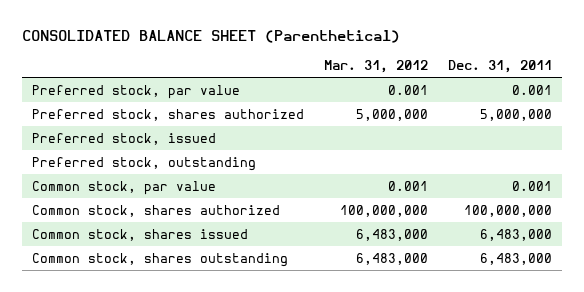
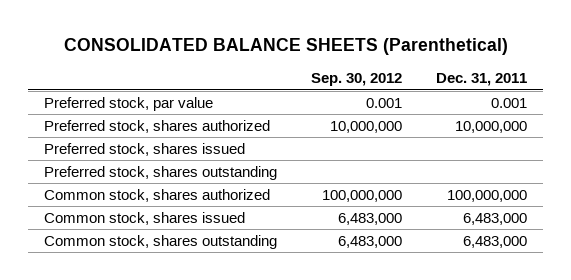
[22,30,401,44] CONSOLIDATED BALANCE SHEET (Parenthetical) -> [63,38,508,56] CONSOLIDATED BALANCE SHEETS (Parenthetical)
[323,60,428,74] Mar. 31, 2012 -> none
none -> [311,73,403,87] Sep. 30, 2012
[32,180,217,195] Common stock, par value -> none
[479,108,552,121] 5,000,000 -> [454,120,527,133] 10,000,000
[32,132,217,145] Preferred stock, issued -> [44,142,246,156] Preferred stock, shares issued
[32,156,257,171] Preferred stock, outstanding -> [44,165,278,180] Preferred stock, shares outstanding

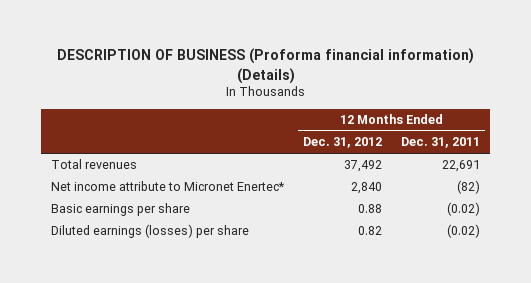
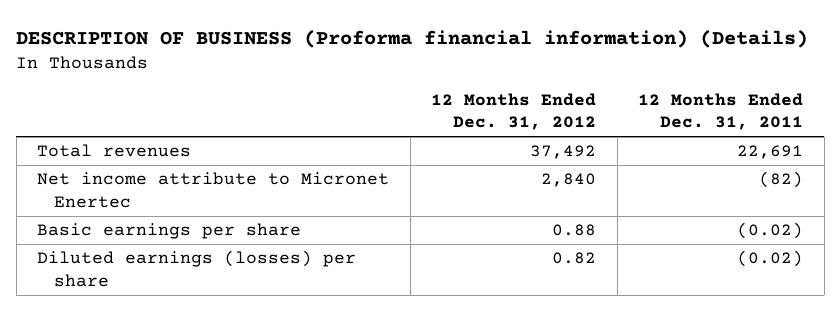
[50,181,285,192] Net income attribute to Micronet Enertec* -> [37,172,390,208] Net income attribute to Micronet Enertec

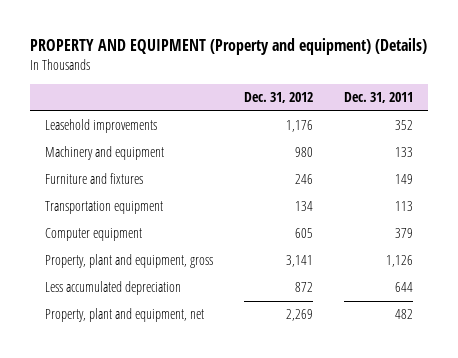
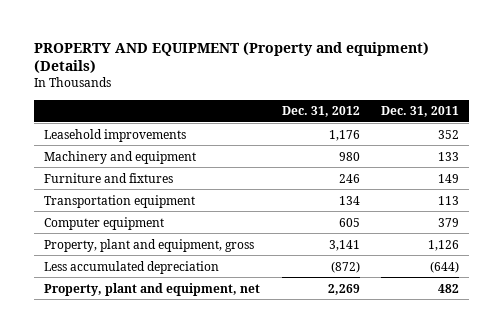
[295,282,314,293] 872 -> [330,260,360,273] (872)
[394,282,413,293] 644 -> [429,260,459,273] (644)

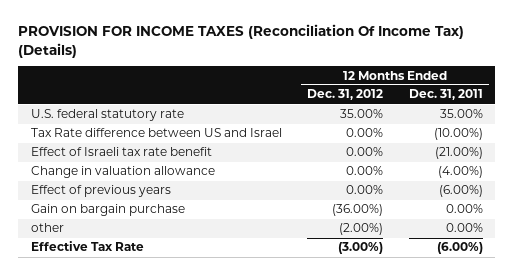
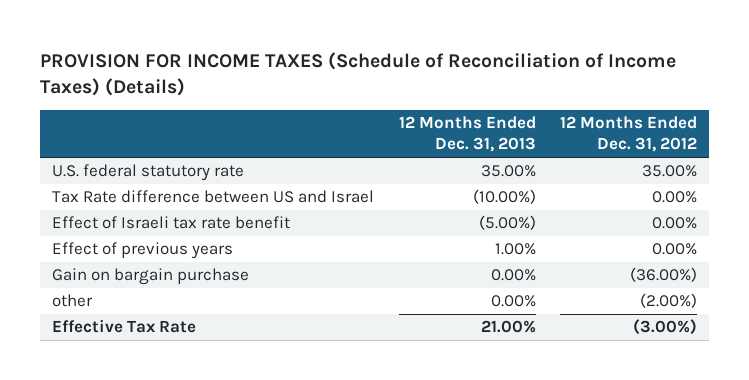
[17,24,464,58] PROVISION FOR INCOME TAXES (Reconciliation Of Income Tax) (Details) -> [40,51,677,96] PROVISION FOR INCOME TAXES (Schedule of Reconciliation of Income Taxes) (Details)
[408,89,483,101] Dec. 31, 2011 -> none
none -> [398,116,536,153] 12 Months Ended Dec. 31, 2013
[30,166,215,179] Change in valuation allowance -> none

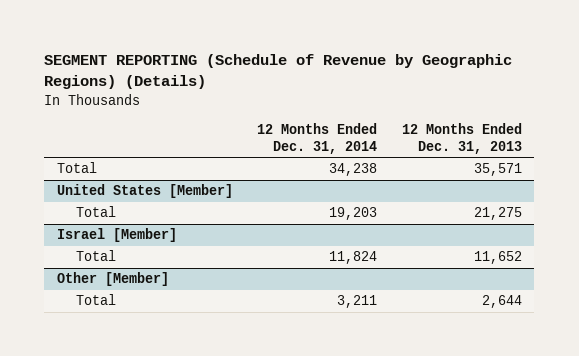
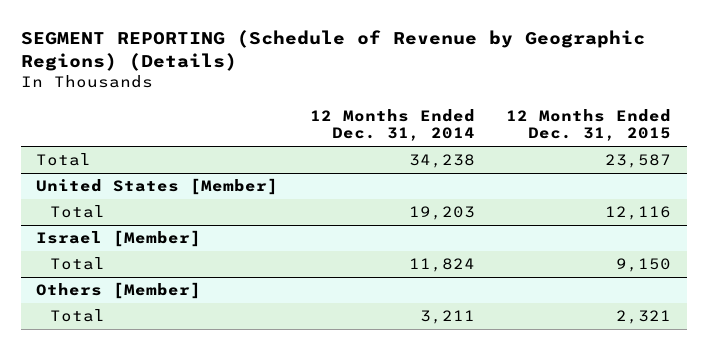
[402,122,523,155] 12 Months Ended Dec. 31, 2013 -> none
none -> [506,108,672,142] 12 Months Ended Dec. 31, 2015
[56,272,169,287] Other [Member] -> [36,282,202,300] Others [Member]

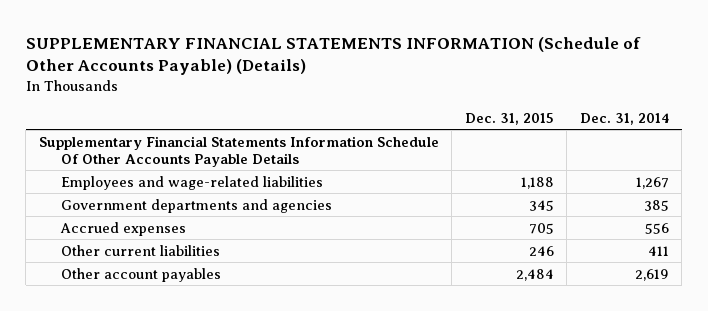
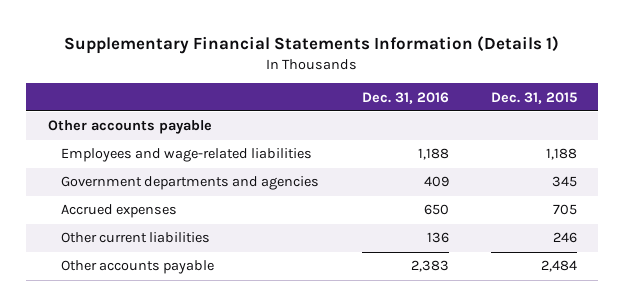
[25,36,641,76] SUPPLEMENTARY FINANCIAL STATEMENTS INFORMATION (Schedule of Other Accounts Payable) (Details) -> [64,36,560,55] Supplementary Financial Statements Information (Details 1)
[579,112,669,125] Dec. 31, 2014 -> none
none -> [361,91,449,104] Dec. 31, 2016
[38,135,439,167] Supplementary Financial Statements Information Schedule Of Other Accounts Payable Details -> none
none -> [47,120,212,135] Other accounts payable
[60,267,221,282] Other account payables -> [61,260,215,275] Other accounts payable

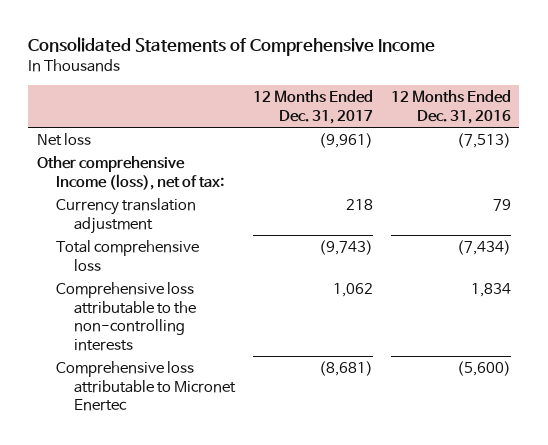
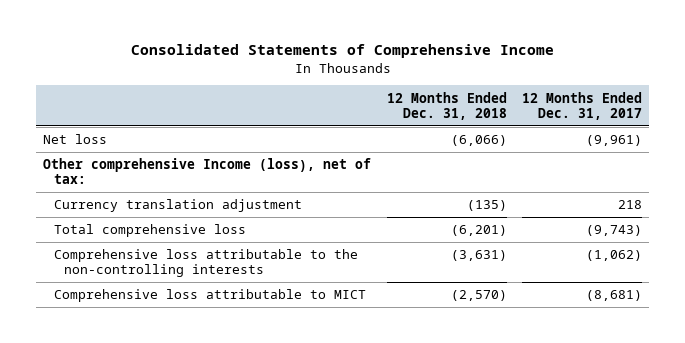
[390,90,511,124] 12 Months Ended Dec. 31, 2016 -> none
none -> [386,91,507,120] 12 Months Ended Dec. 31, 2018
[333,282,374,297] 1,062 -> [585,250,642,262] (1,062)
[55,360,237,412] Comprehensive loss attributable to Micronet Enertec -> [53,289,366,303] Comprehensive loss attributable to MICT

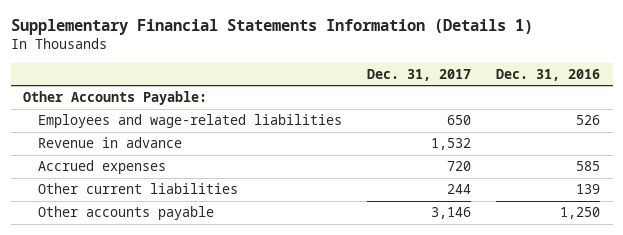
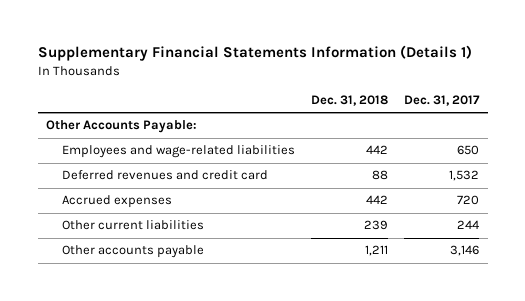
[496,68,601,81] Dec. 31, 2016 -> none
none -> [311,94,389,106] Dec. 31, 2018
[37,137,182,149] Revenue in advance -> [62,170,269,181] Deferred revenues and credit card

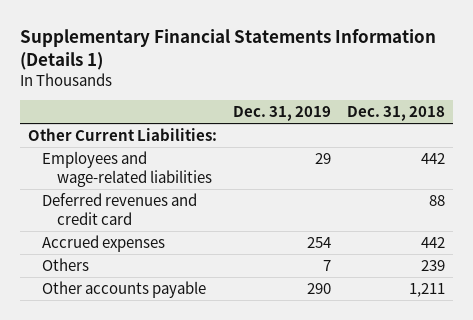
[404,94,481,106] Dec. 31, 2017 -> none
none -> [232,106,331,122] Dec. 31, 2019
[45,120,197,134] Other Accounts Payable: -> none
none -> [27,127,217,141] Other Current Liabilities:
[62,220,205,231] Other current liabilities -> [42,257,90,271] Others

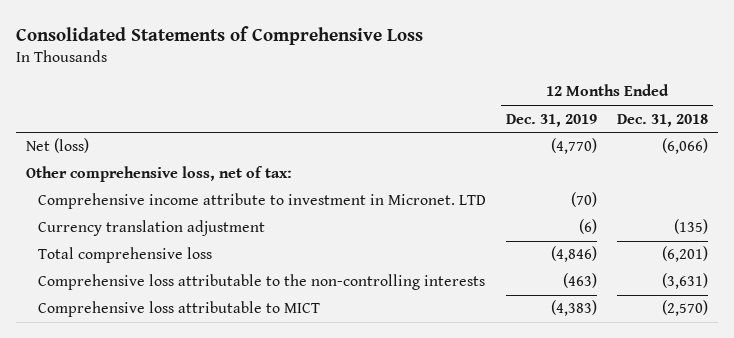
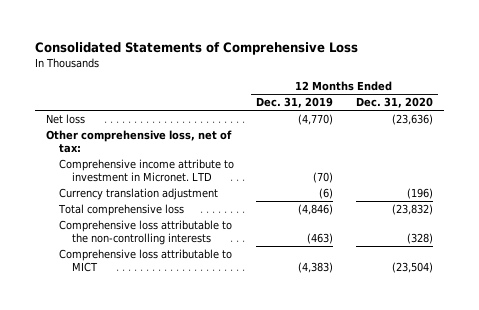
[617,113,709,127] Dec. 31, 2018 -> none
none -> [355,97,433,109] Dec. 31, 2020
[25,138,89,154] Net (loss) -> [46,114,86,125] Net loss

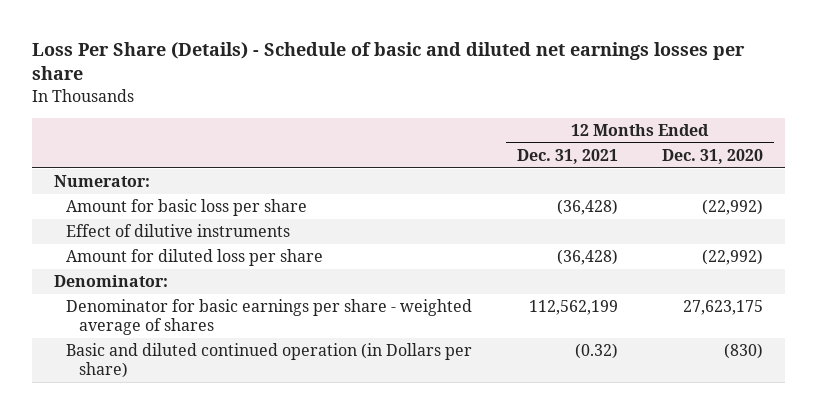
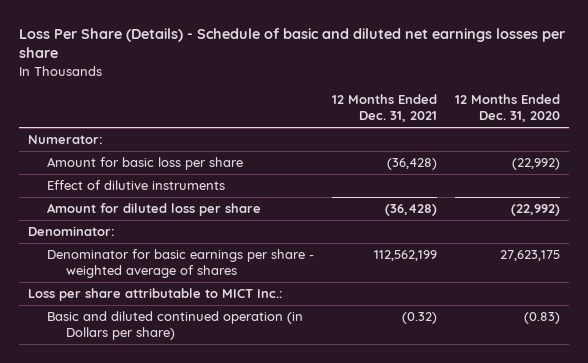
none -> [27,287,283,301] Loss per share attributable to MICT Inc.:
[723,343,763,360] (830) -> [523,311,560,324] (0.83)

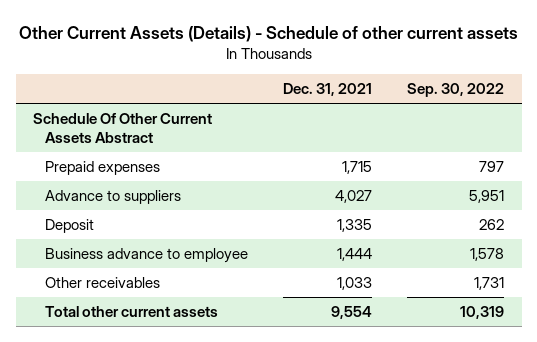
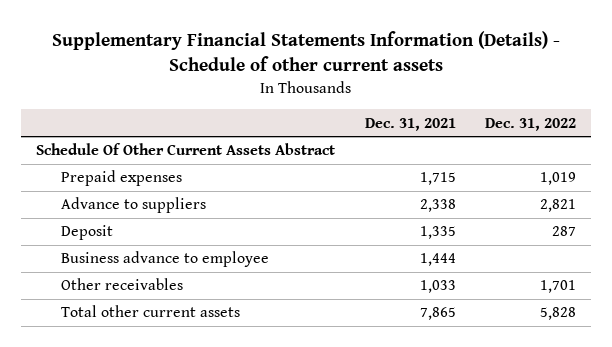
[18,25,518,42] Other Current Assets (Details) - Schedule of other current assets -> [52,31,561,72] Supplementary Financial Statements Information (Details) - Schedule of other current assets
[406,83,504,98] Sep. 30, 2022 -> none
none -> [485,117,577,131] Dec. 31, 2022
[334,190,372,204] 4,027 -> [419,199,456,213] 2,338
[330,306,372,320] 9,554 -> [419,307,456,321] 7,865

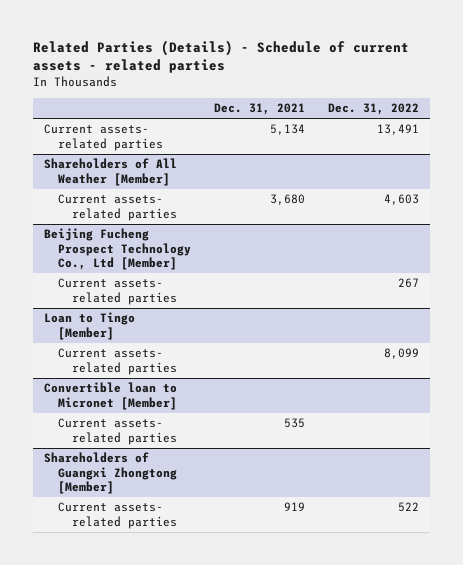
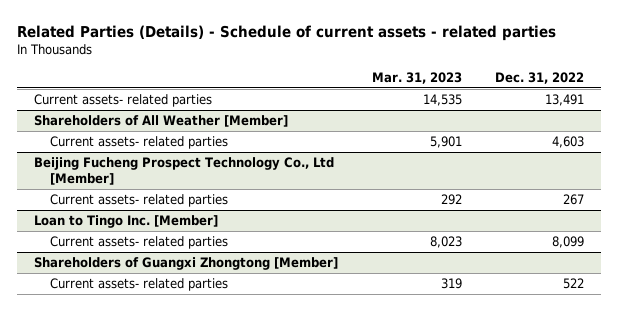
[213,103,305,116] Dec. 31, 2021 -> none
none -> [371,71,462,84] Mar. 31, 2023
[44,312,136,340] Loan to Tingo [Member] -> [33,215,218,229] Loan to Tingo Inc. [Member]
[44,382,178,410] Convertible loan to Micronet [Member] -> none
[58,418,177,445] Current assets- related parties -> none

